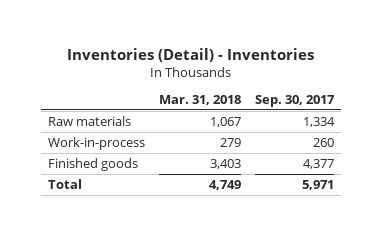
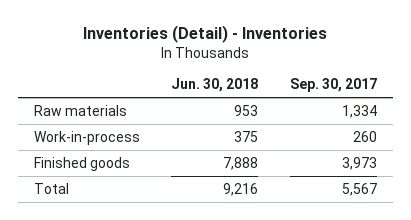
[158,94,241,105] Mar. 31, 2018 -> none
none -> [171,78,259,93] Jun. 30, 2018
[302,158,334,169] 4,377 -> [341,156,377,170] 3,973
[301,179,334,190] 5,971 -> [341,182,377,196] 5,567

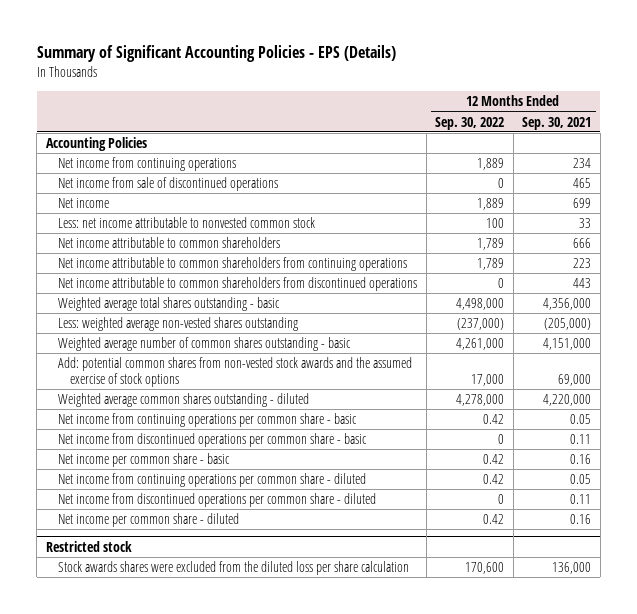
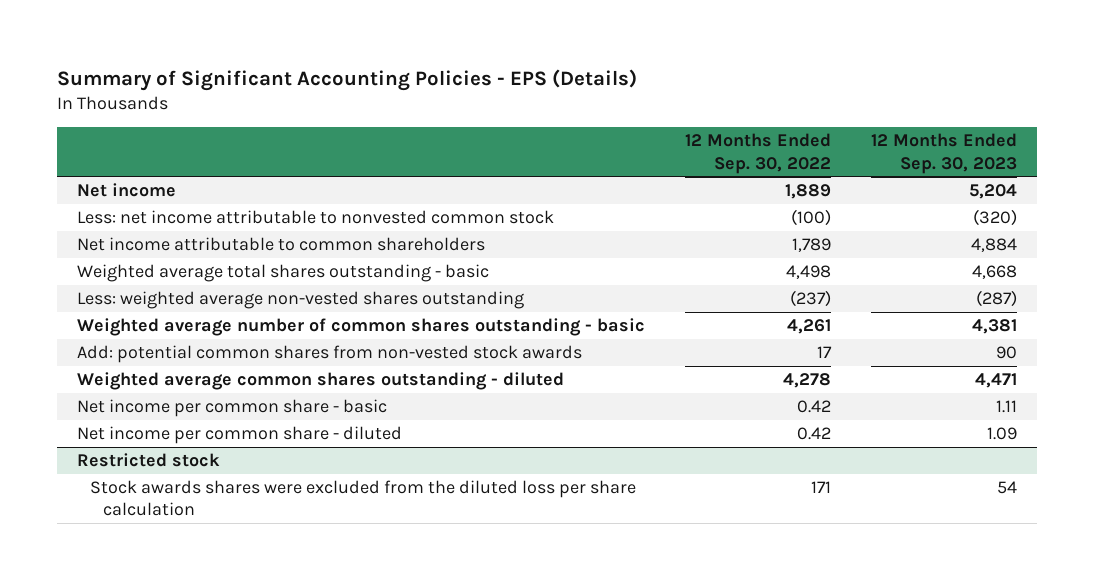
[522,116,592,130] Sep. 30, 2021 -> none
none -> [871,133,1018,174] 12 Months Ended Sep. 30, 2023
[45,137,147,152] Accounting Policies -> none
[58,157,237,172] Net income from continuing operations -> none
[58,177,279,192] Net income from sale of discontinued operations -> none
[486,218,505,229] 100 -> [791,209,832,227] (100)
[58,257,408,272] Net income attributable to common shareholders from continuing operations -> none
[58,277,418,292] Net income attributable to common shareholders from discontinued operations -> none
[58,413,358,428] Net income from continuing operations per common share - basic -> none
[58,433,368,448] Net income from discontinued operations per common share - basic -> none
[456,298,505,311] 4,498,000 -> [786,265,832,280] 4,498
[457,318,505,331] (237,000) -> [790,290,832,308] (237)
[456,338,505,351] 4,261,000 -> [787,319,832,335] 4,261
[58,357,413,388] Add: potential common shares from non-vested stock awards and the assumed exercise of stock options -> [77,345,583,364] Add: potential common shares from non-vested stock awards
[471,374,505,387] 17,000 -> [817,346,833,359] 17
[456,394,505,407] 4,278,000 -> [783,373,832,389] 4,278
[58,473,367,488] Net income from continuing operations per common share - diluted -> none
[58,493,377,508] Net income from discontinued operations per common share - diluted -> none
[465,562,505,575] 170,600 -> [811,481,832,494] 171

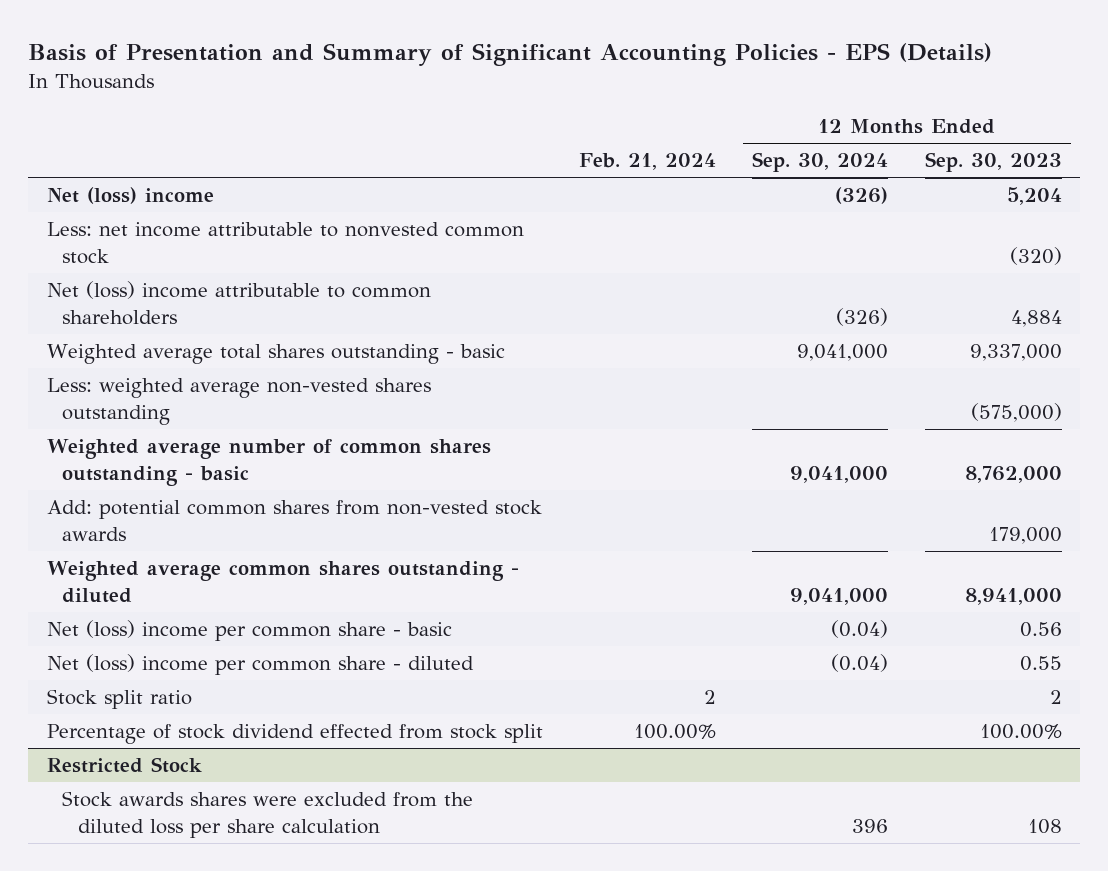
[57,69,638,92] Summary of Significant Accounting Policies - EPS (Details) -> [28,43,993,67] Basis of Presentation and Summary of Significant Accounting Policies - EPS (Details)
[685,133,832,174] 12 Months Ended Sep. 30, 2022 -> none
none -> [578,153,716,171] Feb. 21, 2024
none -> [752,152,889,173] Sep. 30, 2024
[77,183,177,198] Net income -> [46,187,214,205] Net (loss) income
[77,237,486,252] Net income attributable to common shareholders -> [46,281,431,325] Net (loss) income attributable to common shareholders
[972,265,1018,280] 4,668 -> [969,344,1062,362] 9,337,000
[976,290,1018,308] (287) -> [970,402,1062,422] (575,000)
[972,319,1018,335] 4,381 -> [964,465,1062,483] 8,762,000
[996,346,1018,360] 90 -> [988,526,1062,544] 179,000
[975,373,1018,389] 4,471 -> [964,587,1062,605] 8,941,000
[77,399,388,418] Net income per common share - basic -> [46,620,452,642] Net (loss) income per common share - basic
[996,400,1018,414] 1.11 -> [1019,622,1062,638] 0.56
[77,426,403,445] Net income per common share - diluted -> [46,654,474,676] Net (loss) income per common share - diluted
[987,427,1018,441] 1.09 -> [1019,656,1062,672] 0.55
none -> [46,689,192,710] Stock split ratio
none -> [46,724,543,745] Percentage of stock dividend effected from stock split
[77,453,221,468] Restricted stock -> [46,757,202,774] Restricted Stock
[997,481,1018,495] 54 -> [1027,818,1062,834] 108

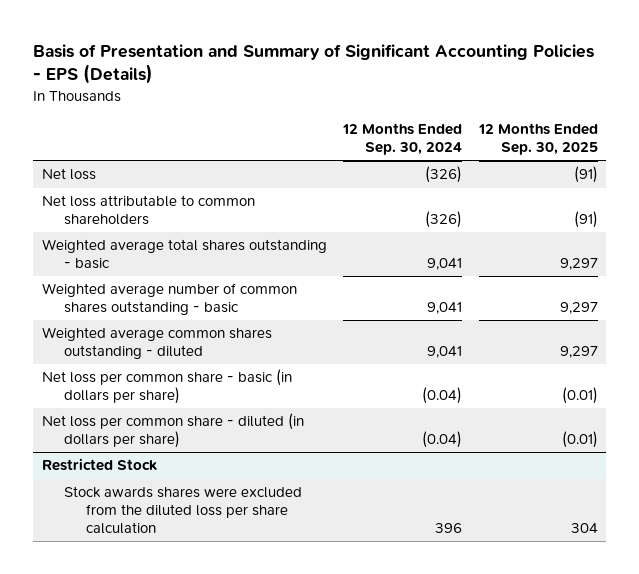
[578,153,716,171] Feb. 21, 2024 -> none
[924,152,1062,173] Sep. 30, 2023 -> none
none -> [477,123,598,155] 12 Months Ended Sep. 30, 2025
[46,222,524,264] Less: net income attributable to nonvested common stock -> none
[46,378,431,425] Less: weighted average non-vested shares outstanding -> none
[46,500,542,541] Add: potential common shares from non-vested stock awards -> none
[46,689,192,710] Stock split ratio -> none
[46,724,543,745] Percentage of stock dividend effected from stock split -> none
[46,187,214,205] Net (loss) income -> [41,168,96,181] Net loss
[46,281,431,325] Net (loss) income attributable to common shareholders -> [41,195,255,226] Net loss attributable to common shareholders
[797,344,889,362] 9,041,000 -> [427,258,463,271] 9,041
[790,465,889,483] 9,041,000 -> [427,302,463,315] 9,041
[790,587,889,605] 9,041,000 -> [427,346,463,359] 9,041
[46,620,452,642] Net (loss) income per common share - basic -> [41,369,292,405] Net loss per common share - basic (in dollars per share)
[46,654,474,676] Net (loss) income per common share - diluted -> [41,413,304,449] Net loss per common share - diluted (in dollars per share)

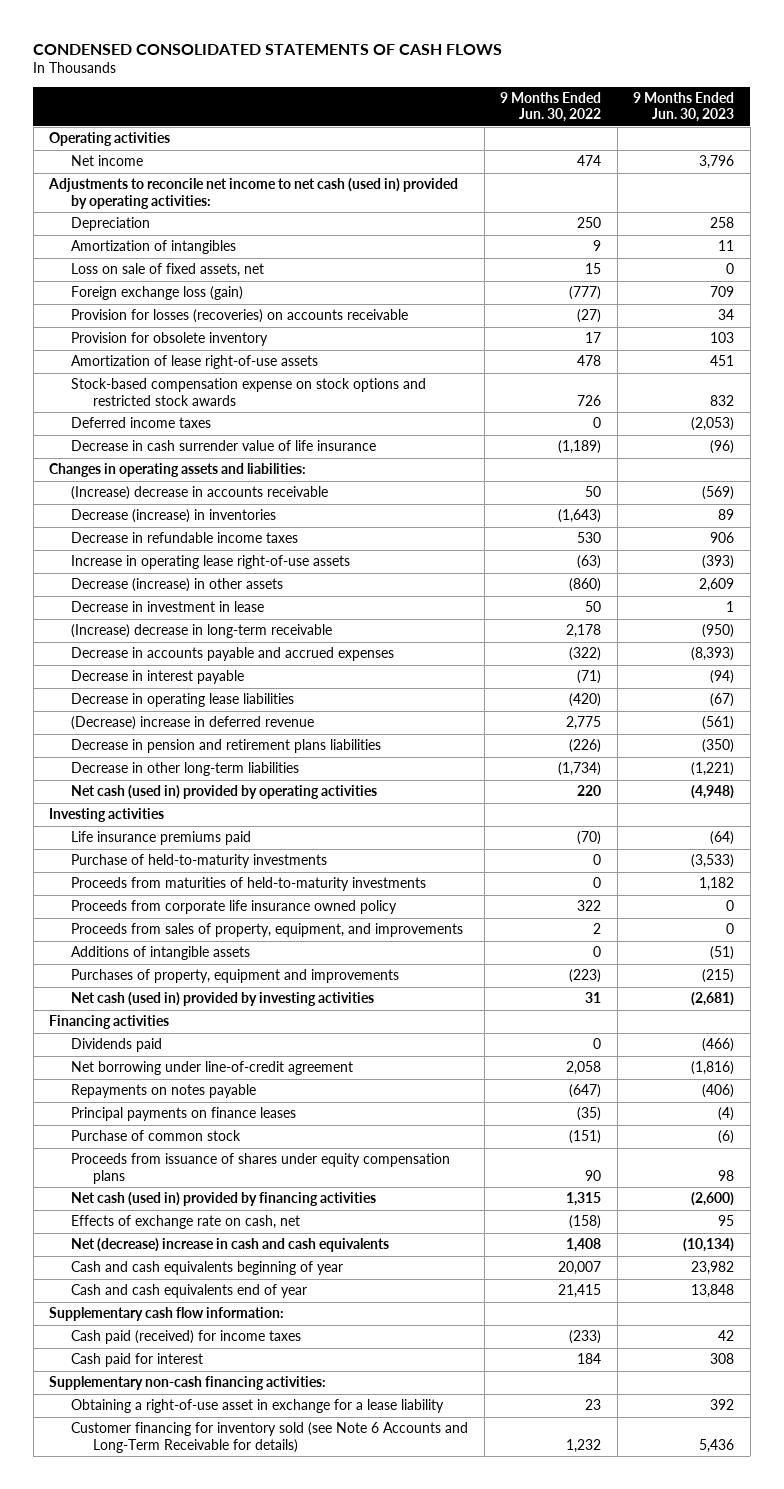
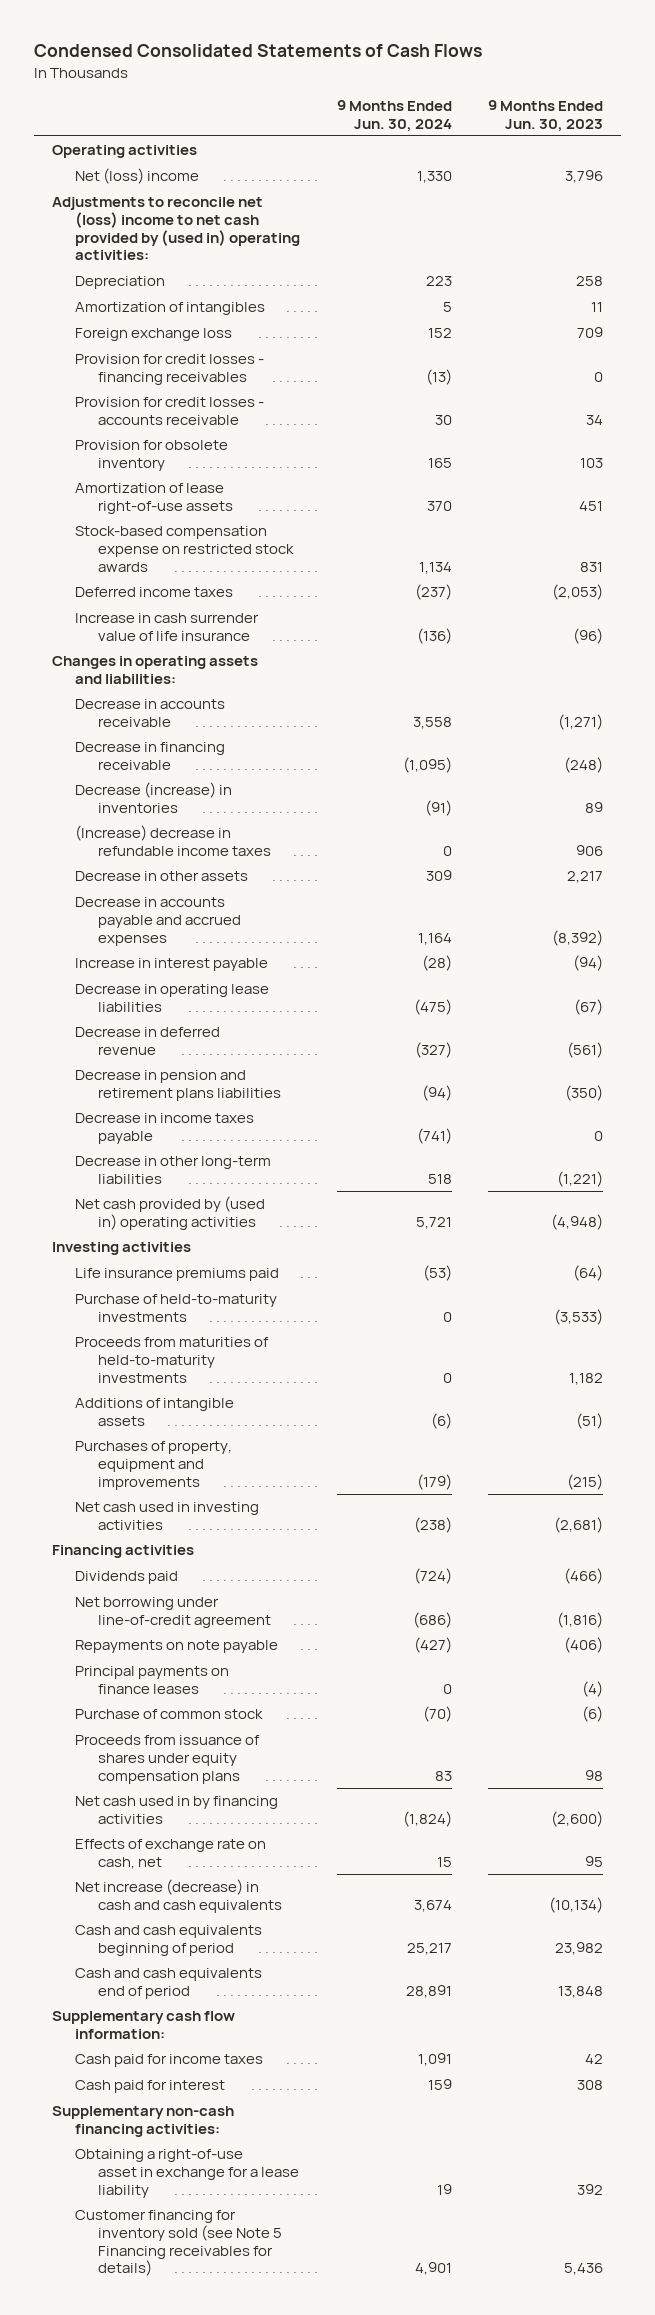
[33,43,503,55] CONDENSED CONSOLIDATED STATEMENTS OF CASH FLOWS -> [33,44,482,58] Condensed Consolidated Statements of Cash Flows
[500,91,602,123] 9 Months Ended Jun. 30, 2022 -> none
none -> [336,99,452,132] 9 Months Ended Jun. 30, 2024
[71,155,144,167] Net income -> [75,168,200,185] Net (loss) income
[48,178,459,209] Adjustments to reconcile net income to net cash (used in) provided by operating activities: -> [52,197,301,261] Adjustments to reconcile net (loss) income to net cash provided by (used in) operating activities:
[71,263,265,278] Loss on sale of fixed assets, net -> none
[71,286,244,301] Foreign exchange loss (gain) -> [75,328,233,342] Foreign exchange loss
none -> [75,354,265,386] Provision for credit losses - financing receivables
[71,309,409,324] Provision for losses (recoveries) on accounts receivable -> [75,397,265,426] Provision for credit losses - accounts receivable
[71,378,427,406] Stock-based compensation expense on stock options and restricted stock awards -> [75,526,295,572] Stock-based compensation expense on restricted stock awards
[710,394,735,406] 832 -> [580,561,604,572] 831
[71,440,377,452] Decrease in cash surrender value of life insurance -> [75,613,260,642] Increase in cash surrender value of life insurance
[71,486,329,501] (Increase) decrease in accounts receivable -> [75,699,226,728] Decrease in accounts receivable
[702,486,735,501] (569) -> [558,714,604,731] (1,271)
none -> [75,742,226,771] Decrease in financing receivable
[71,555,351,570] Increase in operating lease right-of-use assets -> none
[71,601,265,613] Decrease in investment in lease -> none
[71,624,333,639] (Increase) decrease in long-term receivable -> none
[71,532,299,544] Decrease in refundable income taxes -> [75,825,272,857] (Increase) decrease in refundable income taxes
[71,578,284,593] Decrease (increase) in other assets -> [75,871,249,882] Decrease in other assets
[699,578,735,593] 2,609 -> [567,871,604,884] 2,217
[691,647,735,662] (8,393) -> [552,929,604,946] (8,392)
[71,670,245,685] Decrease in interest payable -> [75,958,269,972] Increase in interest payable
[71,716,315,731] (Decrease) increase in deferred revenue -> [75,1027,221,1056] Decrease in deferred revenue
none -> [75,1113,255,1145] Decrease in income taxes payable
[71,785,378,800] Net cash (used in) provided by operating activities -> [75,1196,266,1231] Net cash provided by (used in) operating activities
[71,900,398,915] Proceeds from corporate life insurance owned policy -> none
[71,923,464,938] Proceeds from sales of property, equipment, and improvements -> none
[71,992,375,1007] Net cash (used in) provided by investing activities -> [75,1502,260,1531] Net cash used in investing activities
[71,1084,257,1099] Repayments on notes payable -> [75,1640,279,1654] Repayments on note payable
[71,1192,377,1207] Net cash (used in) provided by financing activities -> [75,1796,279,1825] Net cash used in by financing activities
[71,1238,390,1253] Net (decrease) increase in cash and cash equivalents -> [75,1879,283,1914] Net increase (decrease) in cash and cash equivalents
[71,1261,344,1276] Cash and cash equivalents beginning of year -> [75,1925,263,1957] Cash and cash equivalents beginning of period
[71,1284,308,1299] Cash and cash equivalents end of year -> [75,1968,263,2000] Cash and cash equivalents end of period
[71,1330,302,1345] Cash paid (received) for income taxes -> [75,2054,264,2068] Cash paid for income taxes
[71,1422,469,1453] Customer financing for inventory sold (see Note 6 Accounts and Long-Term Receivable for details) -> [75,2210,283,2277] Customer financing for inventory sold (see Note 5 Financing receivables for details)

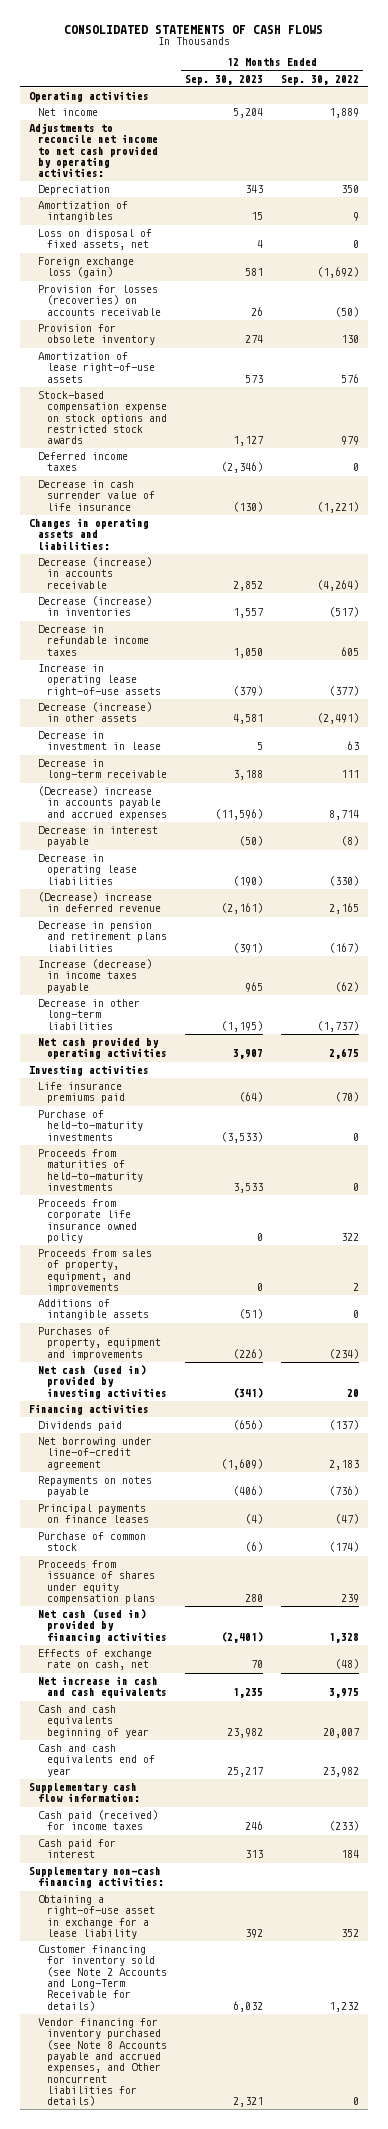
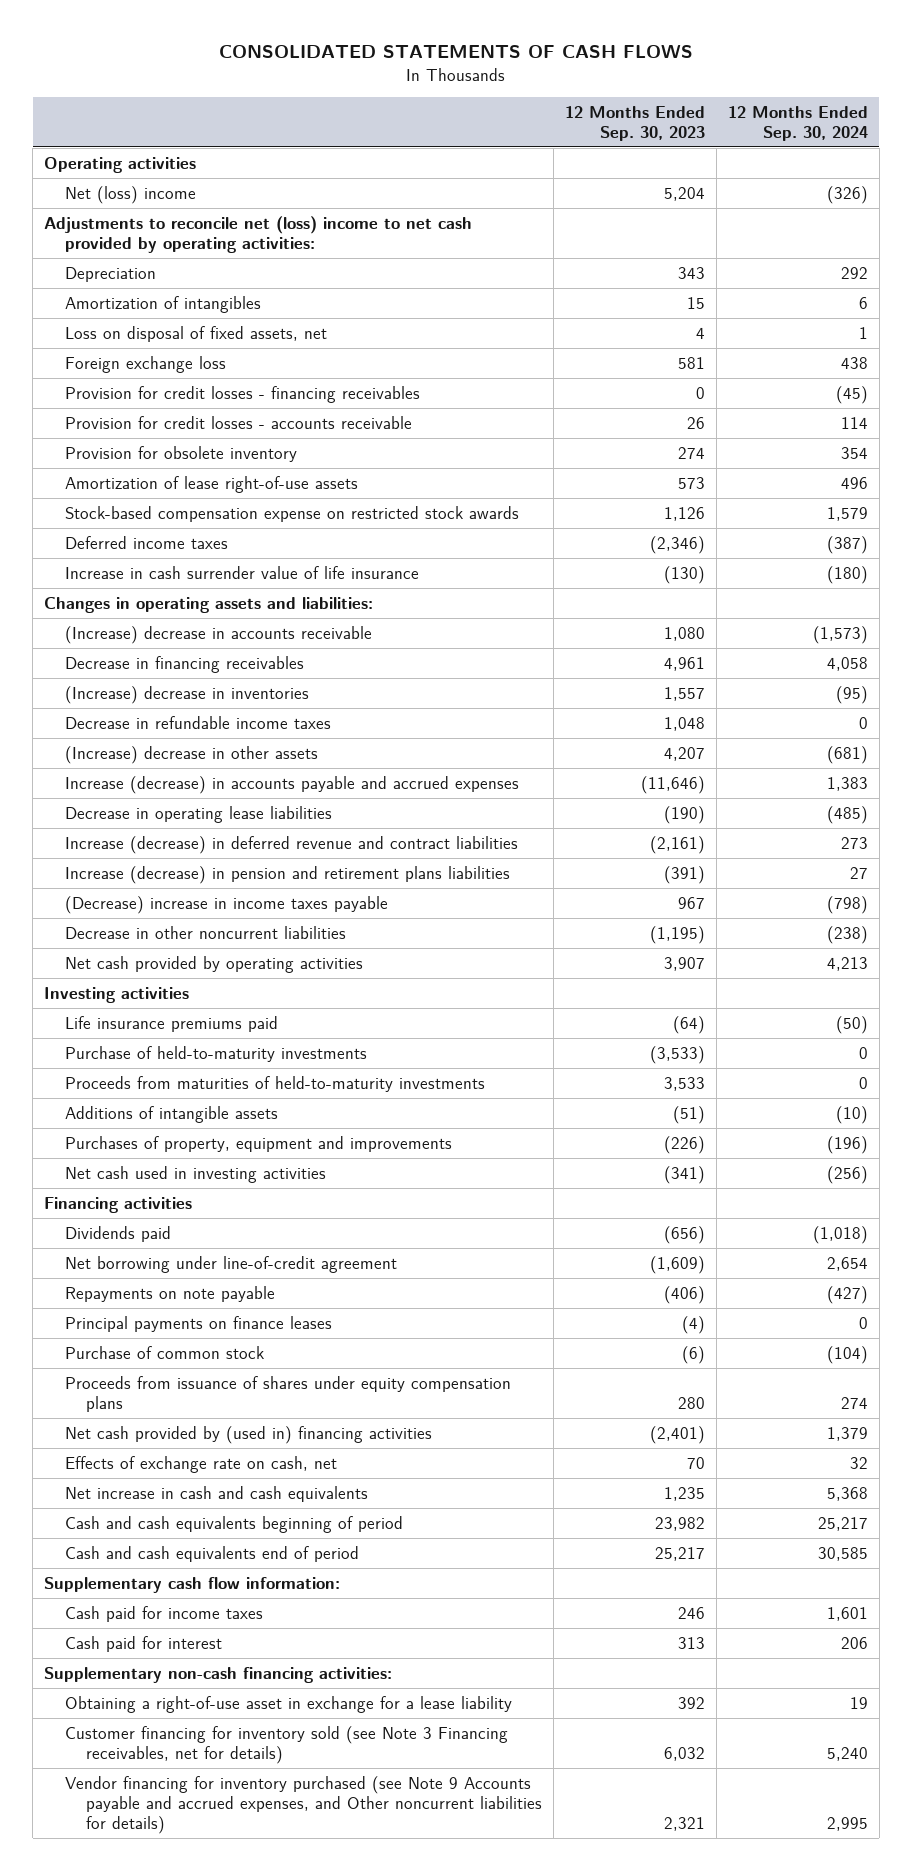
[280,74,359,85] Sep. 30, 2022 -> none
none -> [727,105,868,141] 12 Months Ended Sep. 30, 2024
[38,108,99,117] Net income -> [64,185,196,204] Net (loss) income
[28,123,159,178] Adjustments to reconcile net income to net cash provided by operating activities: -> [44,215,473,253] Adjustments to reconcile net (loss) income to net cash provided by operating activities:
[38,257,135,279] Foreign exchange loss (gain) -> [64,355,226,373] Foreign exchange loss
none -> [64,385,420,403] Provision for credit losses - financing receivables
[38,285,162,316] Provision for losses (recoveries) on accounts receivable -> [64,415,412,429] Provision for credit losses - accounts receivable
[38,391,168,445] Stock-based compensation expense on stock options and restricted stock awards -> [64,505,519,522] Stock-based compensation expense on restricted stock awards
[233,436,264,447] 1,127 -> [663,506,705,521] 1,126
[38,480,156,511] Decrease in cash surrender value of life insurance -> [64,565,419,579] Increase in cash surrender value of life insurance
[38,664,162,697] Increase in operating lease right-of-use assets -> none
[38,731,162,751] Decrease in investment in lease -> none
[38,759,168,781] Decrease in long-term receivable -> none
[38,826,159,848] Decrease in interest payable -> none
[38,557,153,589] Decrease (increase) in accounts receivable -> [64,625,372,644] (Increase) decrease in accounts receivable
[233,580,264,591] 2,852 -> [663,626,705,641] 1,080
none -> [64,655,304,673] Decrease in financing receivables
[38,596,153,617] Decrease (increase) in inventories -> [64,685,309,704] (Increase) decrease in inventories
[233,647,264,658] 1,050 -> [663,716,705,731] 1,048
[38,702,153,723] Decrease (increase) in other assets -> [64,745,318,764] (Increase) decrease in other assets
[233,714,264,725] 4,581 -> [663,746,705,761] 4,207
[38,786,168,820] (Decrease) increase in accounts payable and accrued expenses -> [64,775,519,794] Increase (decrease) in accounts payable and accrued expenses
[215,808,264,820] (11,596) -> [640,775,705,794] (11,646)
[38,892,162,913] (Decrease) increase in deferred revenue -> [64,835,518,854] Increase (decrease) in deferred revenue and contract liabilities
[38,921,168,952] Decrease in pension and retirement plans liabilities -> [64,865,510,884] Increase (decrease) in pension and retirement plans liabilities
[38,959,153,993] Increase (decrease) in income taxes payable -> [64,895,388,914] (Decrease) increase in income taxes payable
[245,981,264,992] 965 -> [677,896,705,909] 967
[38,999,141,1030] Decrease in other long-term liabilities -> [64,925,346,939] Decrease in other noncurrent liabilities
[38,1199,138,1244] Proceeds from corporate life insurance owned policy -> none
[38,1249,153,1294] Proceeds from sales of property, equipment, and improvements -> none
[38,1365,168,1399] Net cash (used in) provided by investing activities -> [64,1165,326,1183] Net cash used in investing activities
[38,1476,153,1498] Repayments on notes payable -> [64,1285,275,1302] Repayments on note payable
[38,1609,168,1643] Net cash (used in) provided by financing activities -> [64,1425,432,1444] Net cash provided by (used in) financing activities
[38,1705,150,1738] Cash and cash equivalents beginning of year -> [64,1515,403,1533] Cash and cash equivalents beginning of period
[38,1744,156,1777] Cash and cash equivalents end of year -> [64,1545,359,1562] Cash and cash equivalents end of period
[38,1810,159,1831] Cash paid (received) for income taxes -> [64,1605,263,1622] Cash paid for income taxes
[38,1945,168,2011] Customer financing for inventory sold (see Note 2 Accounts and Long-Term Receivable for details) -> [64,1725,508,1764] Customer financing for inventory sold (see Note 3 Financing receivables, net for details)
[38,2018,168,2107] Vendor financing for inventory purchased (see Note 8 Accounts payable and accrued expenses, and Other noncurrent liabilities for details) -> [64,1775,542,1834] Vendor financing for inventory purchased (see Note 9 Accounts payable and accrued expenses, and Other noncurrent liabilities for details)

